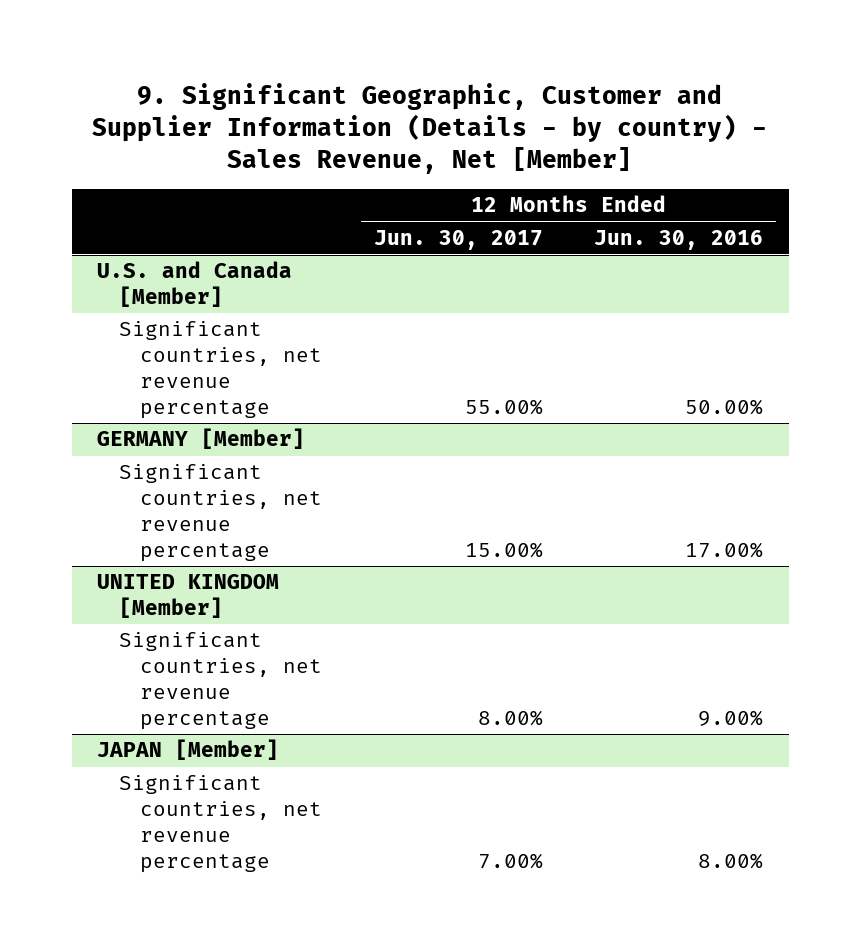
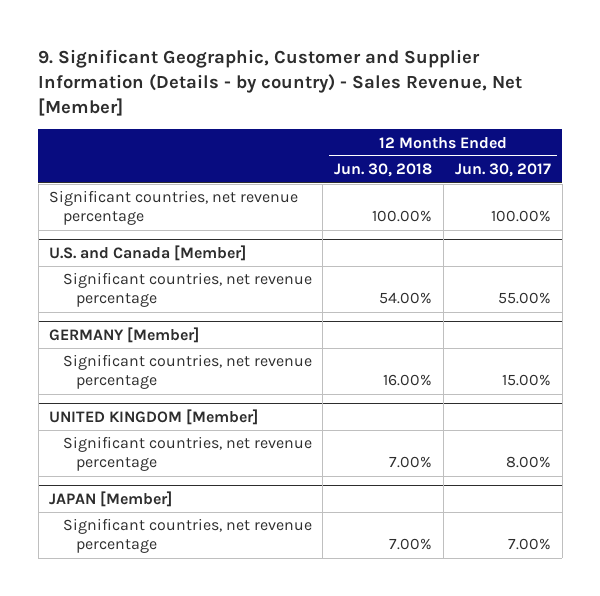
[594,229,764,250] Jun. 30, 2016 -> none
none -> [334,163,433,178] Jun. 30, 2018
none -> [49,190,299,226] Significant countries, net revenue percentage

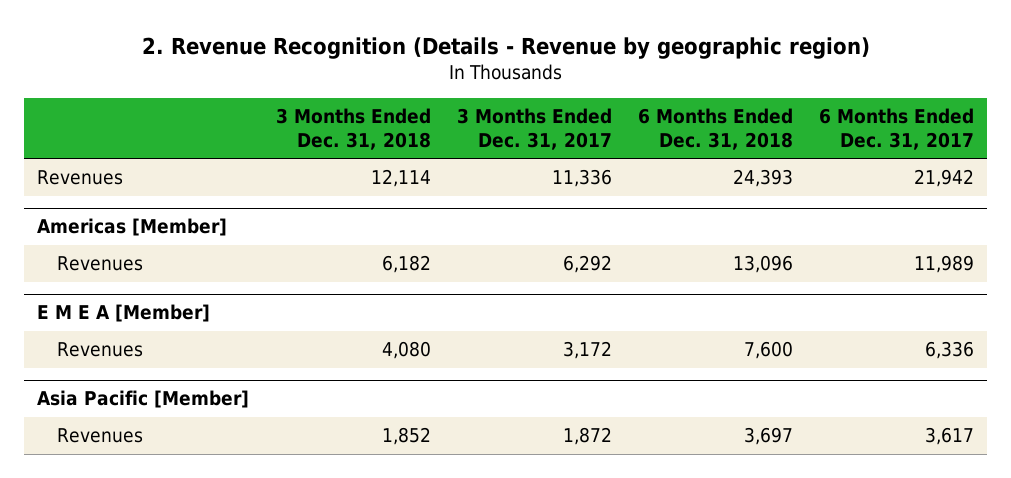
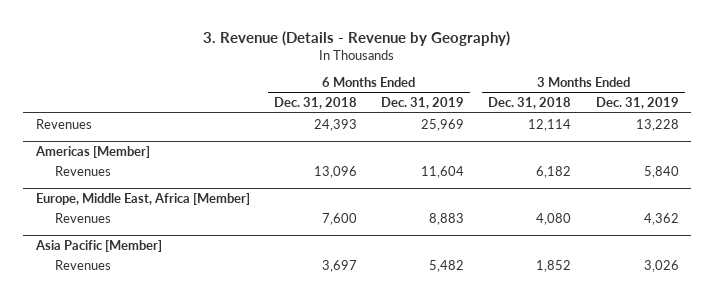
[141,36,870,59] 2. Revenue Recognition (Details - Revenue by geographic region) -> [203,30,511,46] 3. Revenue (Details - Revenue by Geography)
[456,107,612,150] 3 Months Ended Dec. 31, 2017 -> none
[819,107,975,150] 6 Months Ended Dec. 31, 2017 -> none
none -> [381,96,465,109] Dec. 31, 2019
none -> [595,96,679,109] Dec. 31, 2019
[37,304,211,323] E M E A [Member] -> [35,192,250,205] Europe, Middle East, Africa [Member]

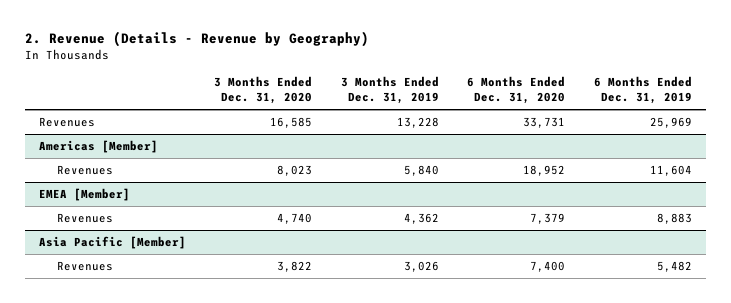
[203,30,511,46] 3. Revenue (Details - Revenue by Geography) -> [24,30,369,47] 2. Revenue (Details - Revenue by Geography)
[273,96,357,109] Dec. 31, 2018 -> none
[488,96,572,109] Dec. 31, 2018 -> none
none -> [214,76,313,105] 3 Months Ended Dec. 31, 2020
none -> [467,76,566,105] 6 Months Ended Dec. 31, 2020
[35,192,250,205] Europe, Middle East, Africa [Member] -> [38,188,130,202] EMEA [Member]

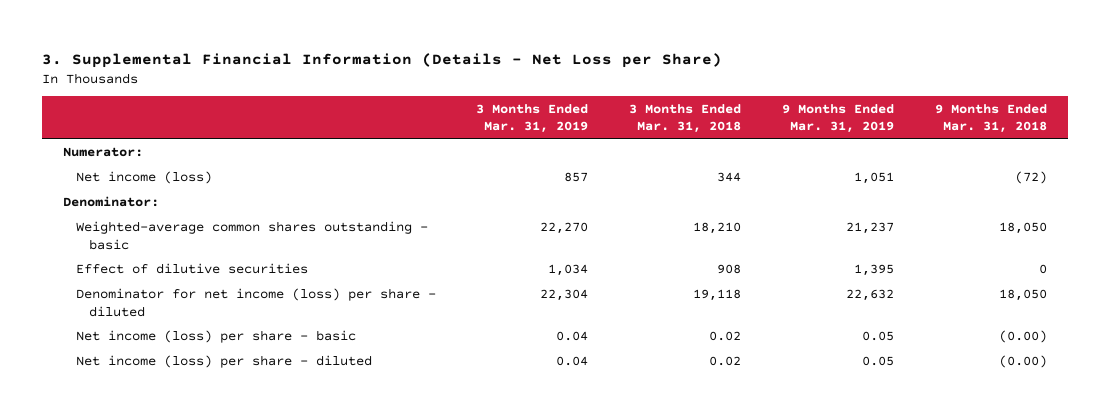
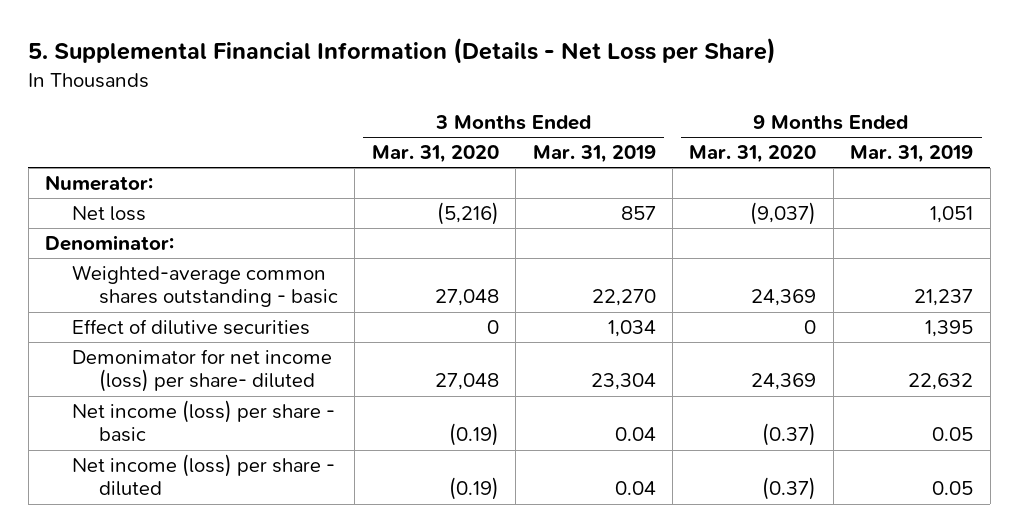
[42,52,723,68] 3. Supplemental Financial Information (Details - Net Loss per Share) -> [28,38,777,65] 5. Supplemental Financial Information (Details - Net Loss per Share)
[629,103,742,134] 3 Months Ended Mar. 31, 2018 -> none
[935,103,1048,134] 9 Months Ended Mar. 31, 2018 -> none
none -> [371,145,499,164] Mar. 31, 2020
none -> [689,145,817,164] Mar. 31, 2020
[75,171,212,185] Net income (loss) -> [72,205,147,221] Net loss
[75,288,436,317] Denominator for net income (loss) per share - diluted -> [72,348,333,393] Demonimator for net income (loss) per share- diluted
[540,289,589,302] 22,304 -> [590,373,656,391] 23,304

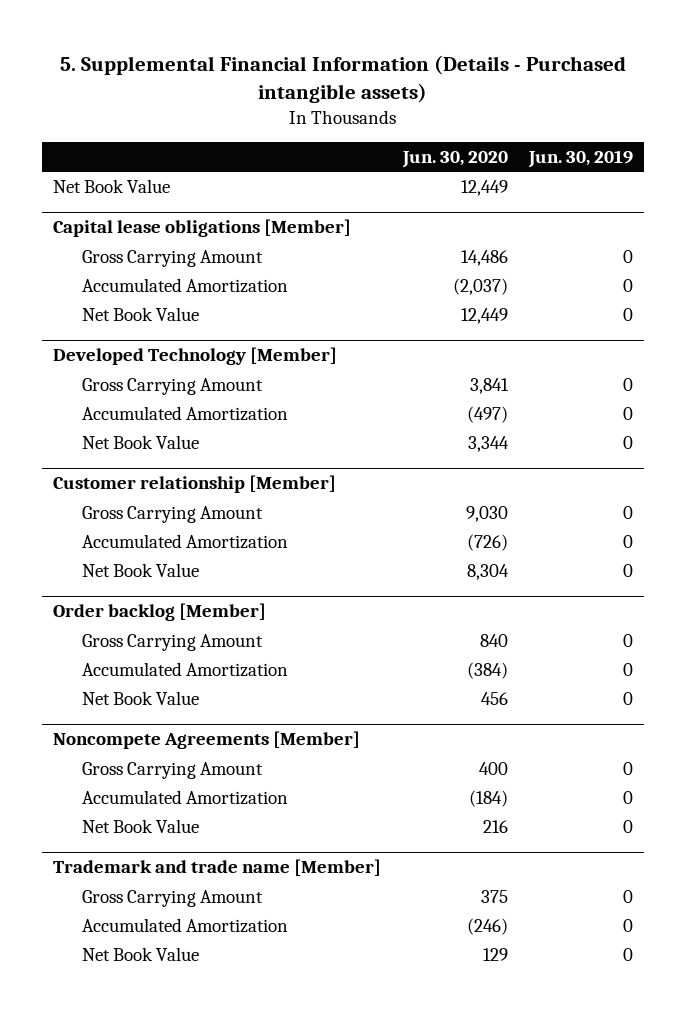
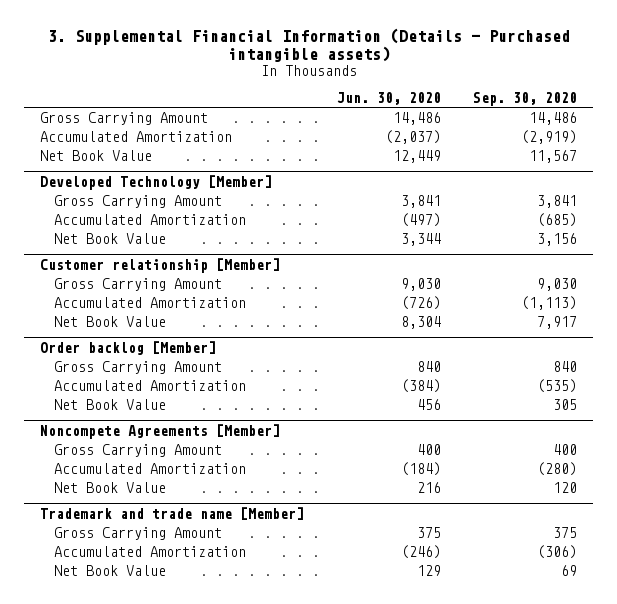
[60,54,627,104] 5. Supplemental Financial Information (Details - Purchased intangible assets) -> [47,28,570,63] 3. Supplemental Financial Information (Details - Purchased intangible assets)
[528,149,634,168] Jun. 30, 2019 -> none
none -> [472,91,577,106] Sep. 30, 2020
[53,178,171,193] Net Book Value -> none
[53,219,352,238] Capital lease obligations [Member] -> none

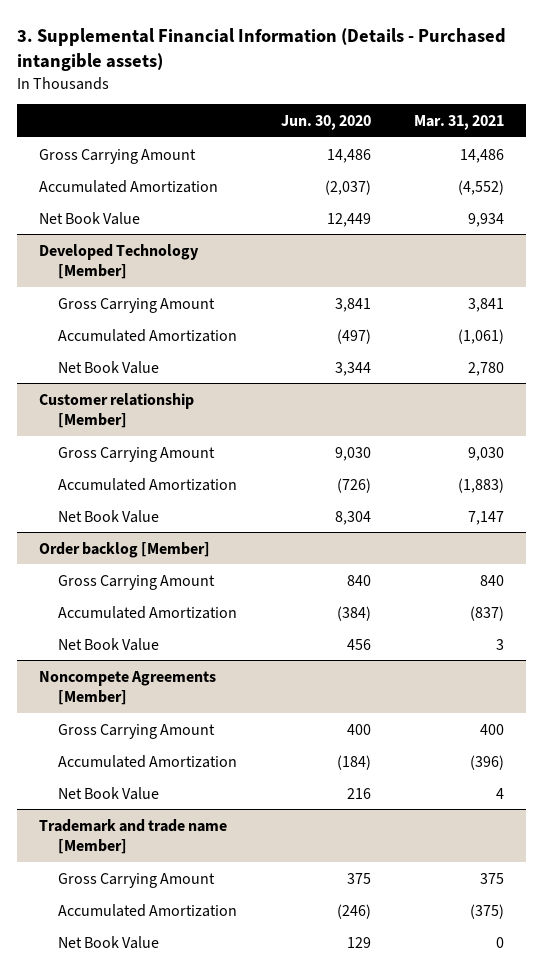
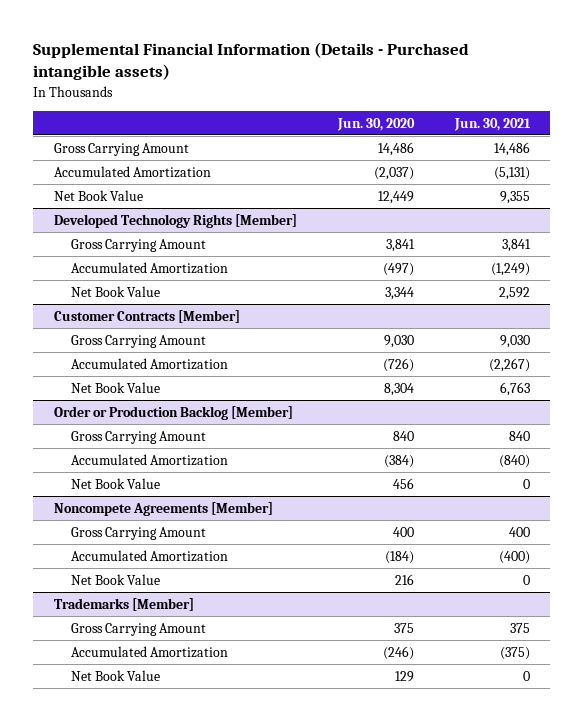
[17,28,507,71] 3. Supplemental Financial Information (Details - Purchased intangible assets) -> [33,42,470,81] Supplemental Financial Information (Details - Purchased intangible assets)
[414,115,505,131] Mar. 31, 2021 -> none
none -> [453,117,531,131] Jun. 30, 2021
[38,243,199,279] Developed Technology [Member] -> [53,213,297,228] Developed Technology Rights [Member]
[38,392,194,428] Customer relationship [Member] -> [53,309,240,323] Customer Contracts [Member]
[38,541,210,558] Order backlog [Member] -> [53,405,293,420] Order or Production Backlog [Member]
[38,818,227,854] Trademark and trade name [Member] -> [53,597,194,611] Trademarks [Member]

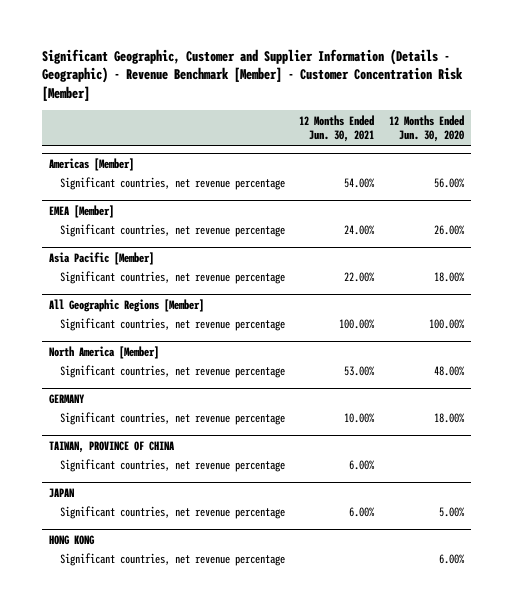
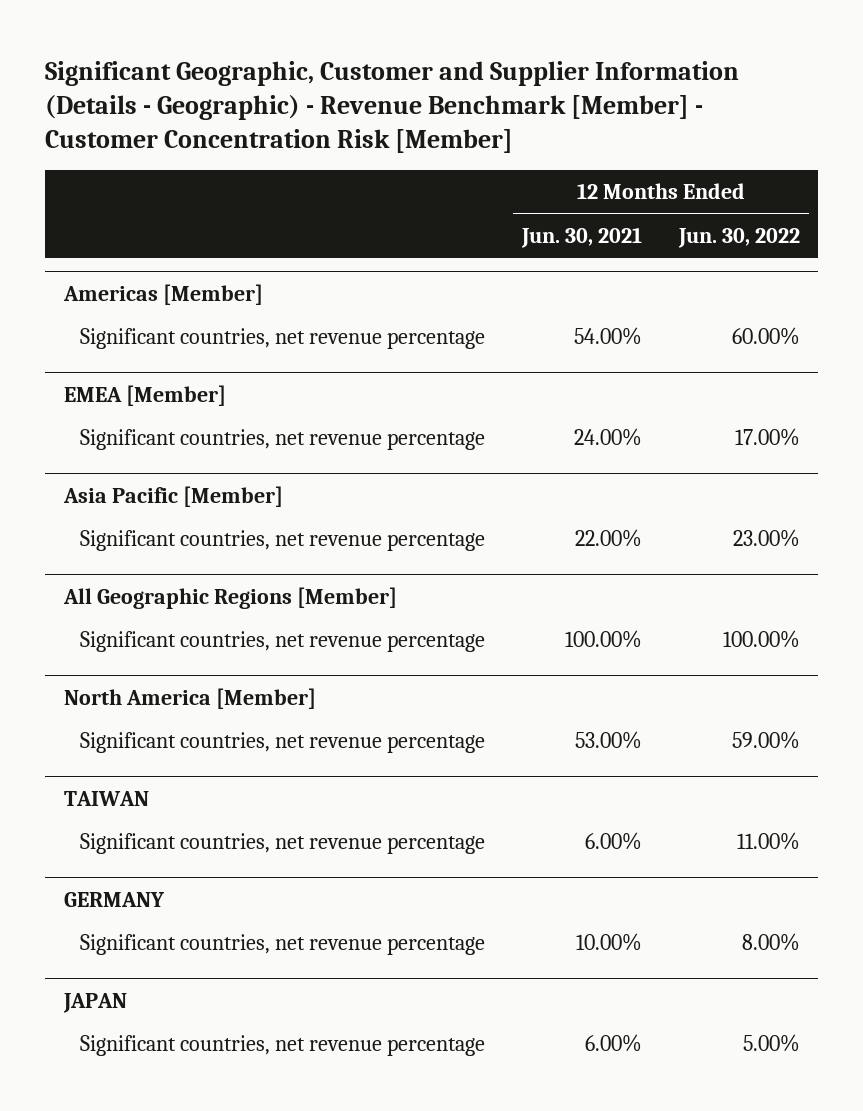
[388,114,464,143] 12 Months Ended Jun. 30, 2020 -> none
none -> [677,228,800,249] Jun. 30, 2022
none -> [63,790,149,806] TAIWAN
none -> [79,833,485,855] Significant countries, net revenue percentage
[48,440,175,453] TAIWAN, PROVINCE OF CHINA -> none
[60,459,286,473] Significant countries, net revenue percentage -> none
[48,534,95,545] HONG KONG -> none
[60,553,286,567] Significant countries, net revenue percentage -> none

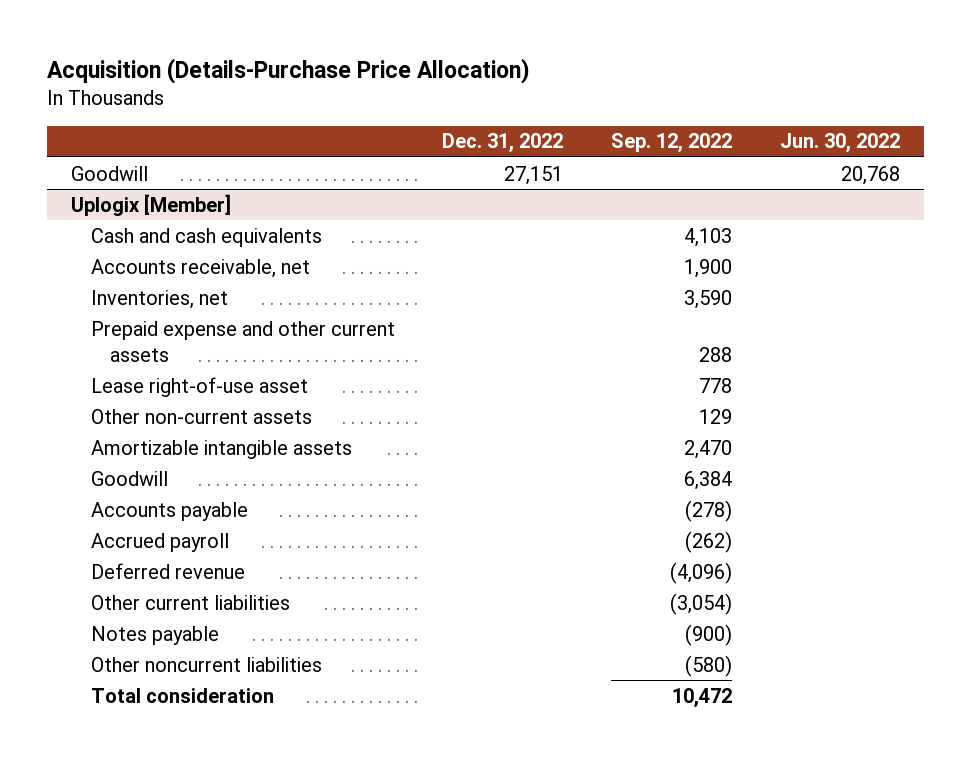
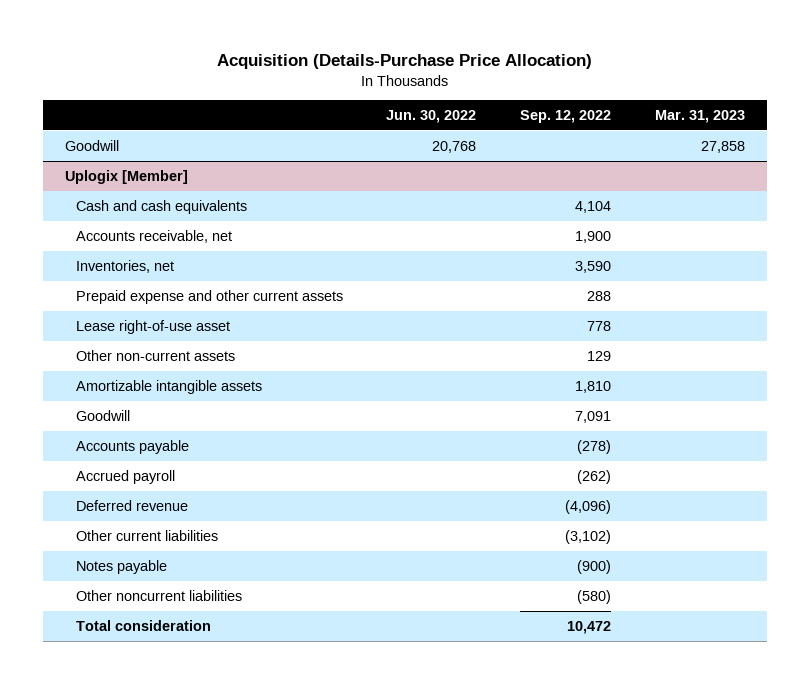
[442,133,564,154] Dec. 31, 2022 -> none
none -> [654,110,745,124] Mar. 31, 2023
[684,227,733,247] 4,103 -> [575,200,612,213] 4,104
[684,439,733,459] 2,470 -> [575,380,612,393] 1,810
[684,470,733,490] 6,384 -> [575,410,612,423] 7,091
[670,592,733,615] (3,054) -> [565,529,612,544] (3,102)

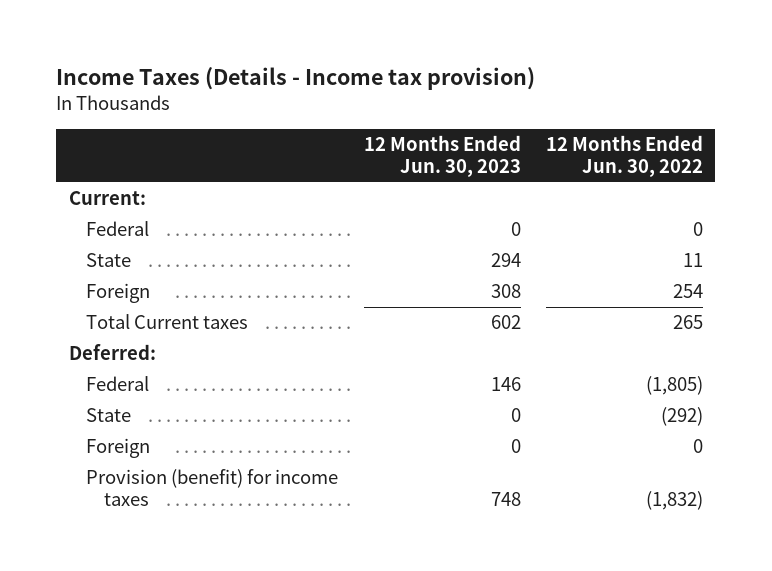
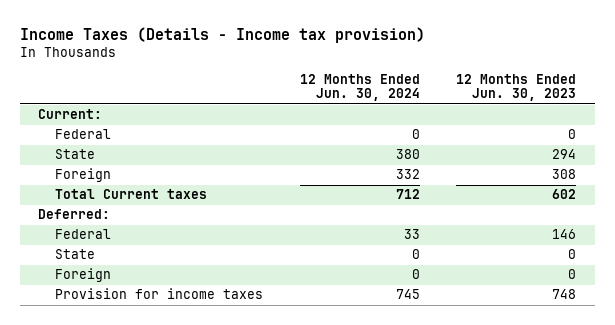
[545,135,703,178] 12 Months Ended Jun. 30, 2022 -> none
none -> [299,73,420,102] 12 Months Ended Jun. 30, 2024
[86,469,339,507] Provision (benefit) for income taxes -> [54,288,263,300] Provision for income taxes

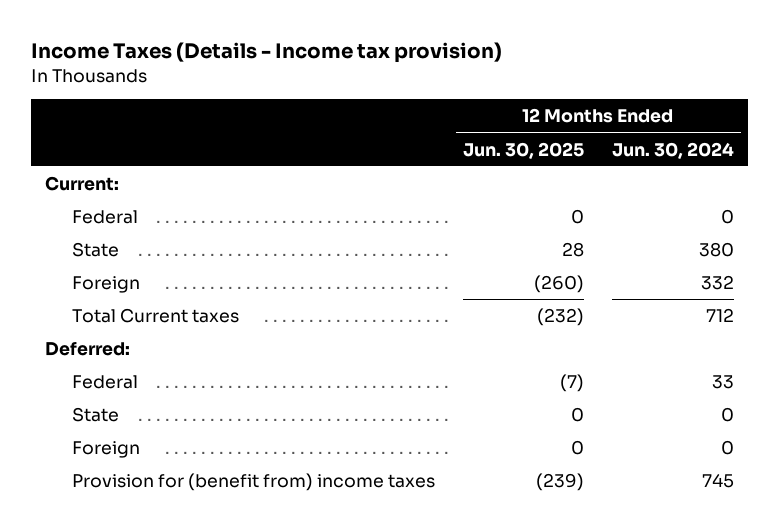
[456,73,577,102] 12 Months Ended Jun. 30, 2023 -> none
none -> [462,141,584,159] Jun. 30, 2025
[54,288,263,300] Provision for income taxes -> [71,473,435,492] Provision for (benefit from) income taxes

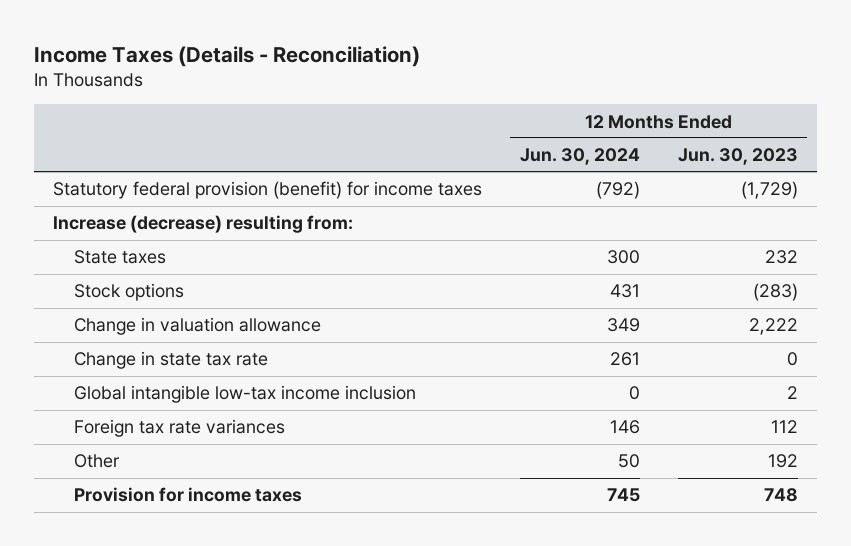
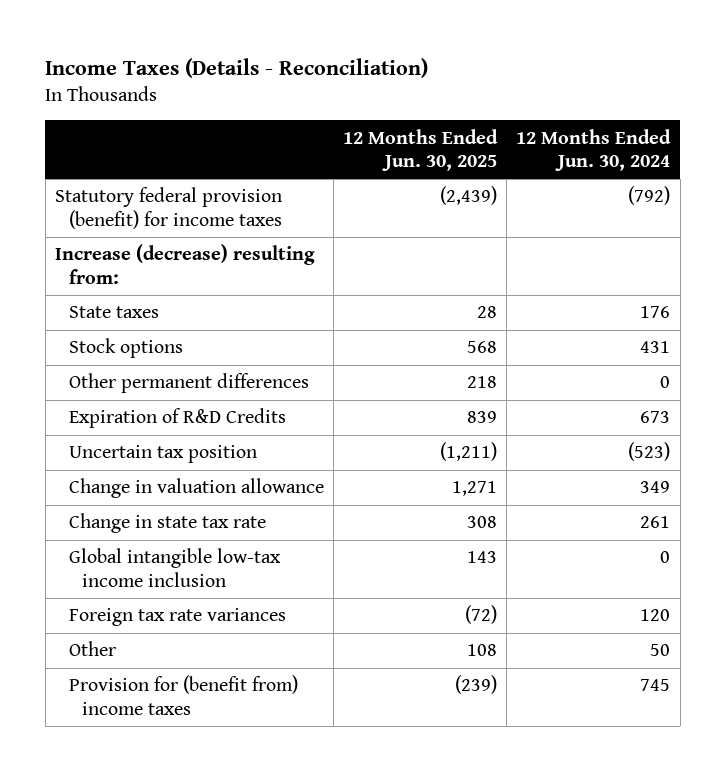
[677,148,798,166] Jun. 30, 2023 -> none
none -> [343,128,499,171] 12 Months Ended Jun. 30, 2025
[606,250,640,265] 300 -> [640,306,671,319] 176
none -> [68,373,309,394] Other permanent differences
none -> [68,408,286,429] Expiration of R&D Credits
none -> [68,445,257,464] Uncertain tax position
[609,420,640,435] 146 -> [640,609,671,622] 120
[73,487,302,503] Provision for income taxes -> [68,675,298,715] Provision for (benefit from) income taxes

